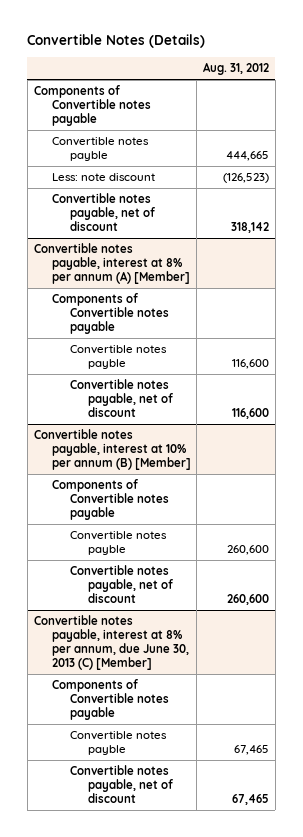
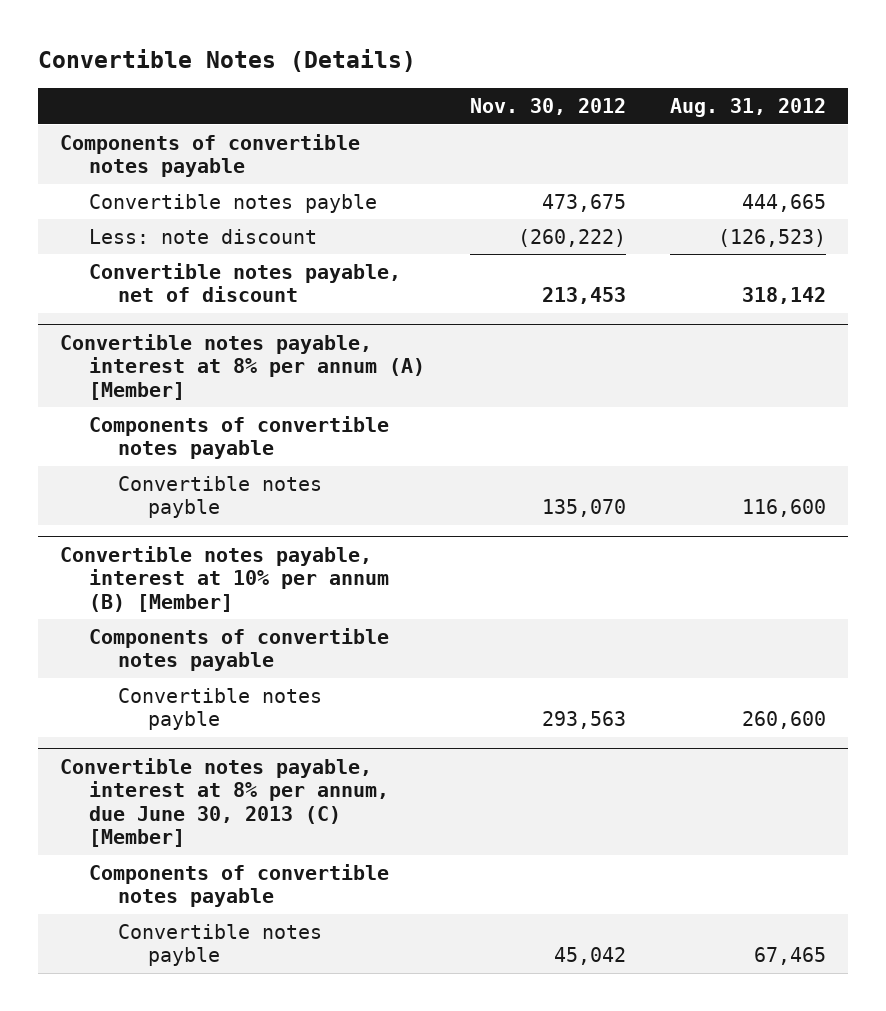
none -> [469,98,626,116] Nov. 30, 2012
[33,85,151,127] Components of Convertible notes payable -> [60,133,361,178] Components of convertible notes payable
[51,293,169,335] Components of Convertible notes payable -> [89,415,390,460] Components of convertible notes payable
[69,379,173,418] Convertible notes payable, net of discount -> none
[51,479,169,521] Components of Convertible notes payable -> [89,627,390,672] Components of convertible notes payable
[69,565,173,604] Convertible notes payable, net of discount -> none
[51,679,169,721] Components of Convertible notes payable -> [89,863,390,908] Components of convertible notes payable
[69,765,173,804] Convertible notes payable, net of discount -> none

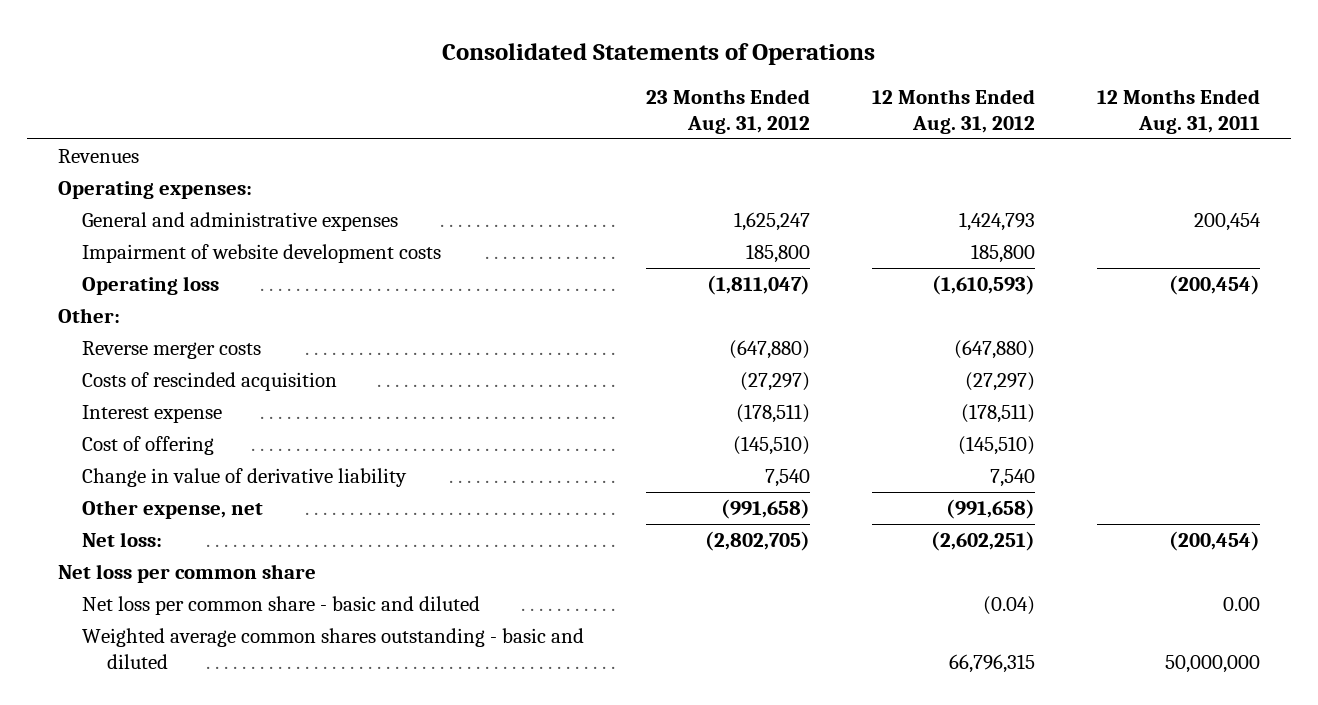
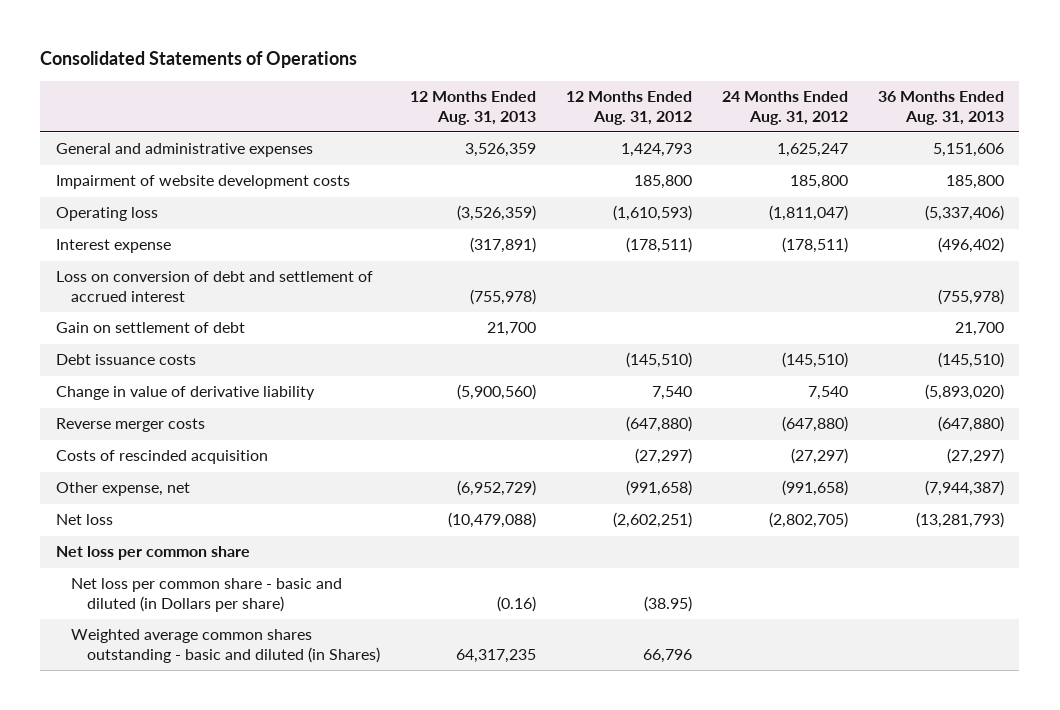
[646,89,811,135] 23 Months Ended Aug. 31, 2012 -> none
[1096,89,1260,135] 12 Months Ended Aug. 31, 2011 -> none
none -> [410,91,537,125] 12 Months Ended Aug. 31, 2013
none -> [722,91,849,125] 24 Months Ended Aug. 31, 2012
none -> [878,91,1005,125] 36 Months Ended Aug. 31, 2013
[57,149,139,164] Revenues -> none
[57,181,252,200] Operating expenses: -> none
[57,308,120,324] Other: -> none
none -> [55,271,373,303] Loss on conversion of debt and settlement of accrued interest
none -> [55,322,245,334] Gain on settlement of debt
[82,436,215,456] Cost of offering -> [55,354,196,366] Debt issuance costs
[82,341,262,360] Reverse merger costs -> [55,418,205,433] Reverse merger costs
[82,372,338,392] Costs of rescinded acquisition -> [55,450,268,465] Costs of rescinded acquisition
[82,532,163,548] Net loss: -> [55,514,113,526] Net loss
[82,596,481,616] Net loss per common share - basic and diluted -> [71,578,343,613] Net loss per common share - basic and diluted (in Dollars per share)
[982,596,1035,616] (0.04) -> [644,596,693,613] (38.95)
[82,628,585,670] Weighted average common shares outstanding - basic and diluted -> [71,629,380,664] Weighted average common shares outstanding - basic and diluted (in Shares)
[948,654,1035,674] 66,796,315 -> [643,649,693,664] 66,796

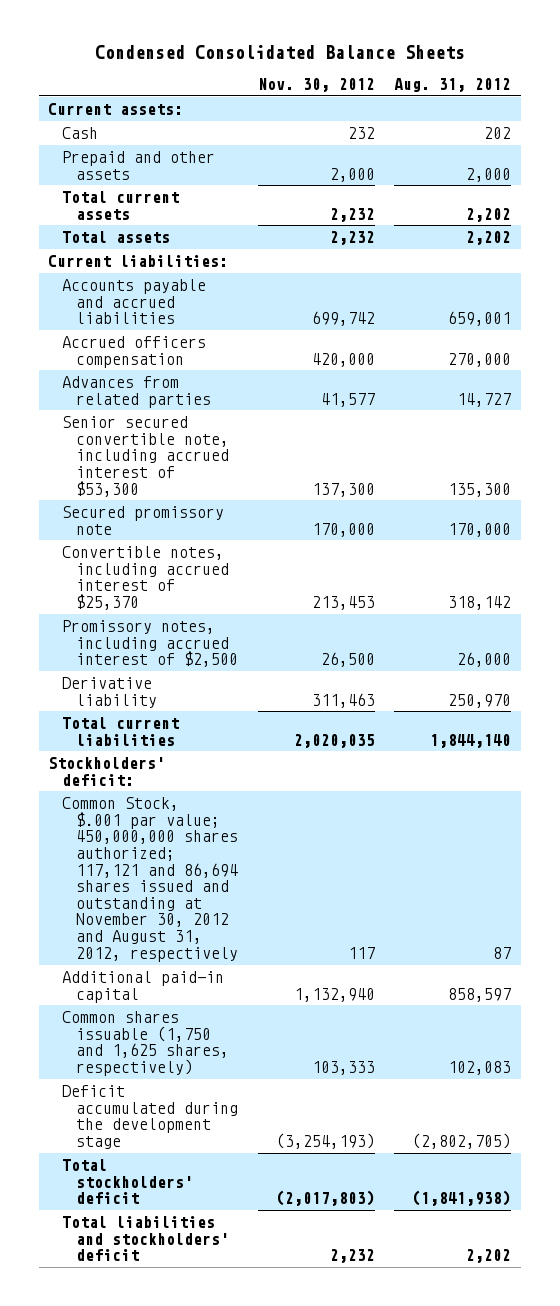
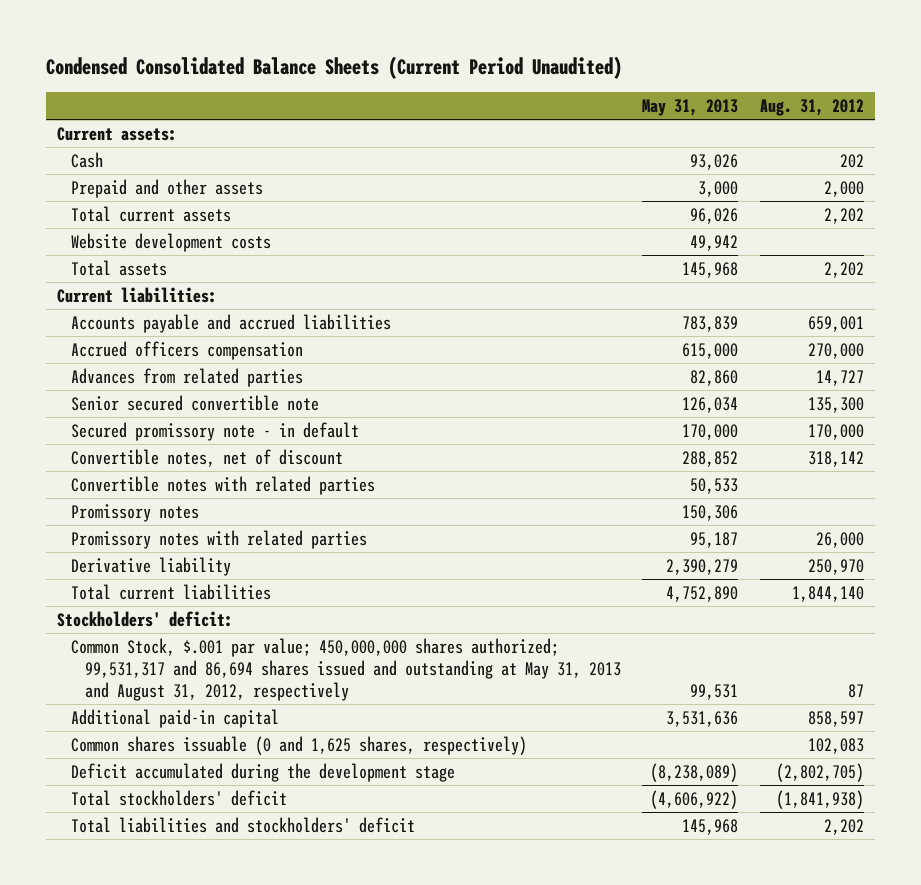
[94,44,465,59] Condensed Consolidated Balance Sheets -> [45,56,622,80] Condensed Consolidated Balance Sheets (Current Period Unaudited)
[257,77,375,92] Nov. 30, 2012 -> none
none -> [642,99,739,117] May 31, 2013
none -> [70,232,271,252] Website development costs
[62,619,239,668] Promissory notes, including accrued interest of $2,500 -> none
[62,415,230,497] Senior secured convertible note, including accrued interest of $53,300 -> [70,394,319,411] Senior secured convertible note
[62,505,225,535] Secured promissory note -> [70,421,359,441] Secured promissory note - in default
[62,545,230,610] Convertible notes, including accrued interest of $25,370 -> [70,448,343,467] Convertible notes, net of discount
none -> [70,475,375,495] Convertible notes with related parties
none -> [70,503,199,522] Promissory notes
none -> [70,529,367,549] Promissory notes with related parties
[62,796,239,962] Common Stock, $.001 par value; 450,000,000 shares authorized; 117,121 and 86,694 shares issued and outstanding at November 30, 2012 and August 31, 2012, respectively -> [70,637,621,701] Common Stock, $.001 par value; 450,000,000 shares authorized; 99,531,317 and 86,694 shares issued and outstanding at May 31, 2013 and August 31, 2012, respectively
[62,1010,230,1076] Common shares issuable (1,750 and 1,625 shares, respectively) -> [70,735,527,755] Common shares issuable (0 and 1,625 shares, respectively)

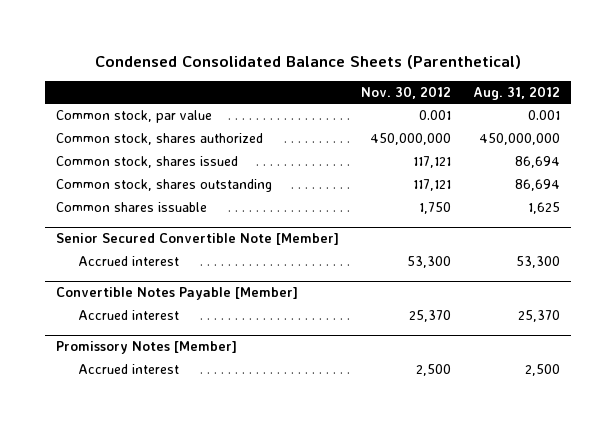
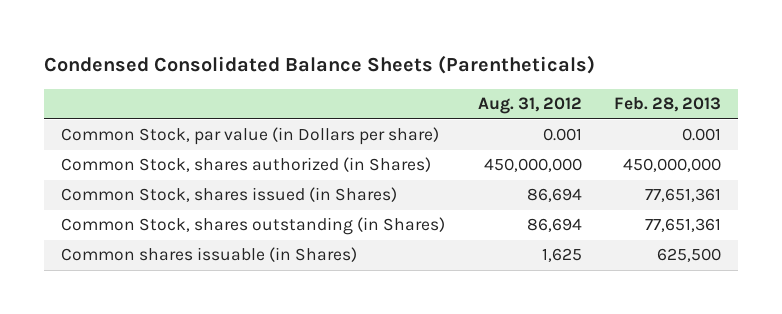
[95,54,522,69] Condensed Consolidated Balance Sheets (Parenthetical) -> [44,55,596,75] Condensed Consolidated Balance Sheets (Parentheticals)
[361,85,452,99] Nov. 30, 2012 -> none
none -> [614,97,722,113] Feb. 28, 2013
[55,233,339,246] Senior Secured Convertible Note [Member] -> none
[77,256,179,267] Accrued interest -> none
[55,287,298,301] Convertible Notes Payable [Member] -> none
[77,310,179,321] Accrued interest -> none
[55,341,237,355] Promissory Notes [Member] -> none
[77,364,179,375] Accrued interest -> none
[55,110,212,124] Common stock, par value -> [60,127,439,146] Common Stock, par value (in Dollars per share)
[55,133,263,146] Common stock, shares authorized -> [60,157,431,173] Common Stock, shares authorized (in Shares)
[55,156,238,169] Common stock, shares issued -> [60,187,397,203] Common Stock, shares issued (in Shares)
[55,179,272,193] Common stock, shares outstanding -> [60,217,445,236] Common Stock, shares outstanding (in Shares)
[55,202,207,213] Common shares issuable -> [60,247,357,263] Common shares issuable (in Shares)

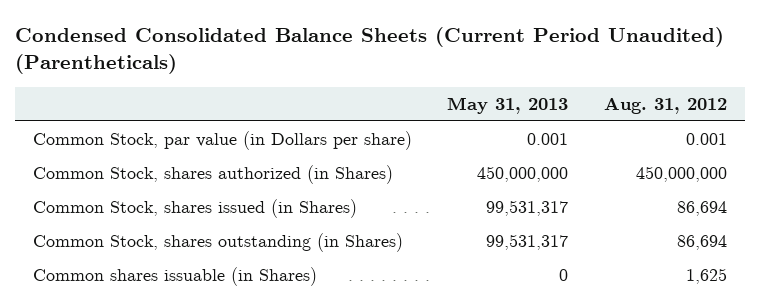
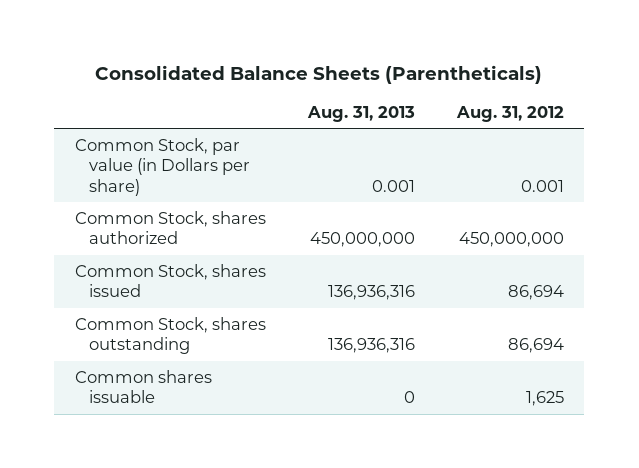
[14,27,724,75] Condensed Consolidated Balance Sheets (Current Period Unaudited) (Parentheticals) -> [95,64,543,84] Consolidated Balance Sheets (Parentheticals)
[447,97,569,115] May 31, 2013 -> none
none -> [306,105,415,122] Aug. 31, 2013
[32,164,393,184] Common Stock, shares authorized (in Shares) -> [75,210,267,245] Common Stock, shares authorized
[32,198,357,218] Common Stock, shares issued (in Shares) -> [75,263,267,298] Common Stock, shares issued
[32,232,403,252] Common Stock, shares outstanding (in Shares) -> [75,316,267,355] Common Stock, shares outstanding
[32,266,317,286] Common shares issuable (in Shares) -> [75,369,213,404] Common shares issuable

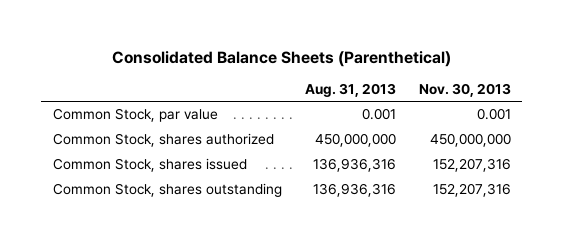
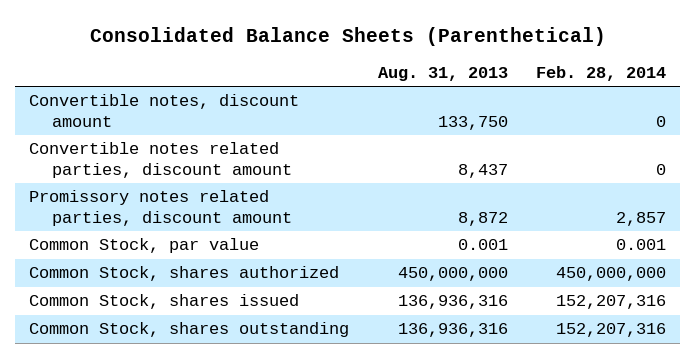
[418,82,511,97] Nov. 30, 2013 -> none
none -> [535,65,666,81] Feb. 28, 2014
none -> [29,94,300,127] Convertible notes, discount amount
none -> [29,142,293,178] Convertible notes related parties, discount amount
none -> [29,190,293,226] Promissory notes related parties, discount amount

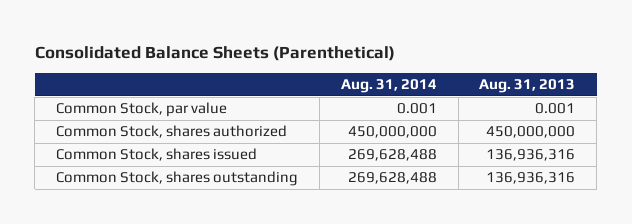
[535,65,666,81] Feb. 28, 2014 -> none
none -> [340,79,437,94] Aug. 31, 2014
[29,94,300,127] Convertible notes, discount amount -> none
[29,142,293,178] Convertible notes related parties, discount amount -> none
[29,190,293,226] Promissory notes related parties, discount amount -> none

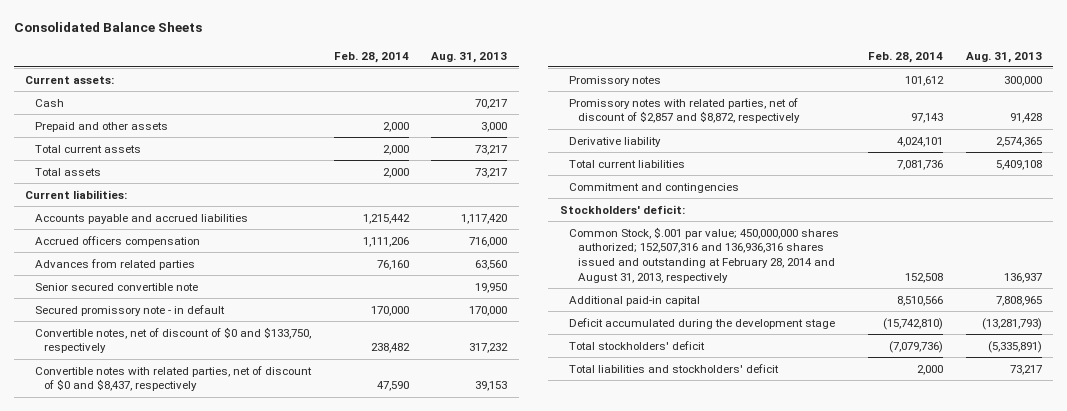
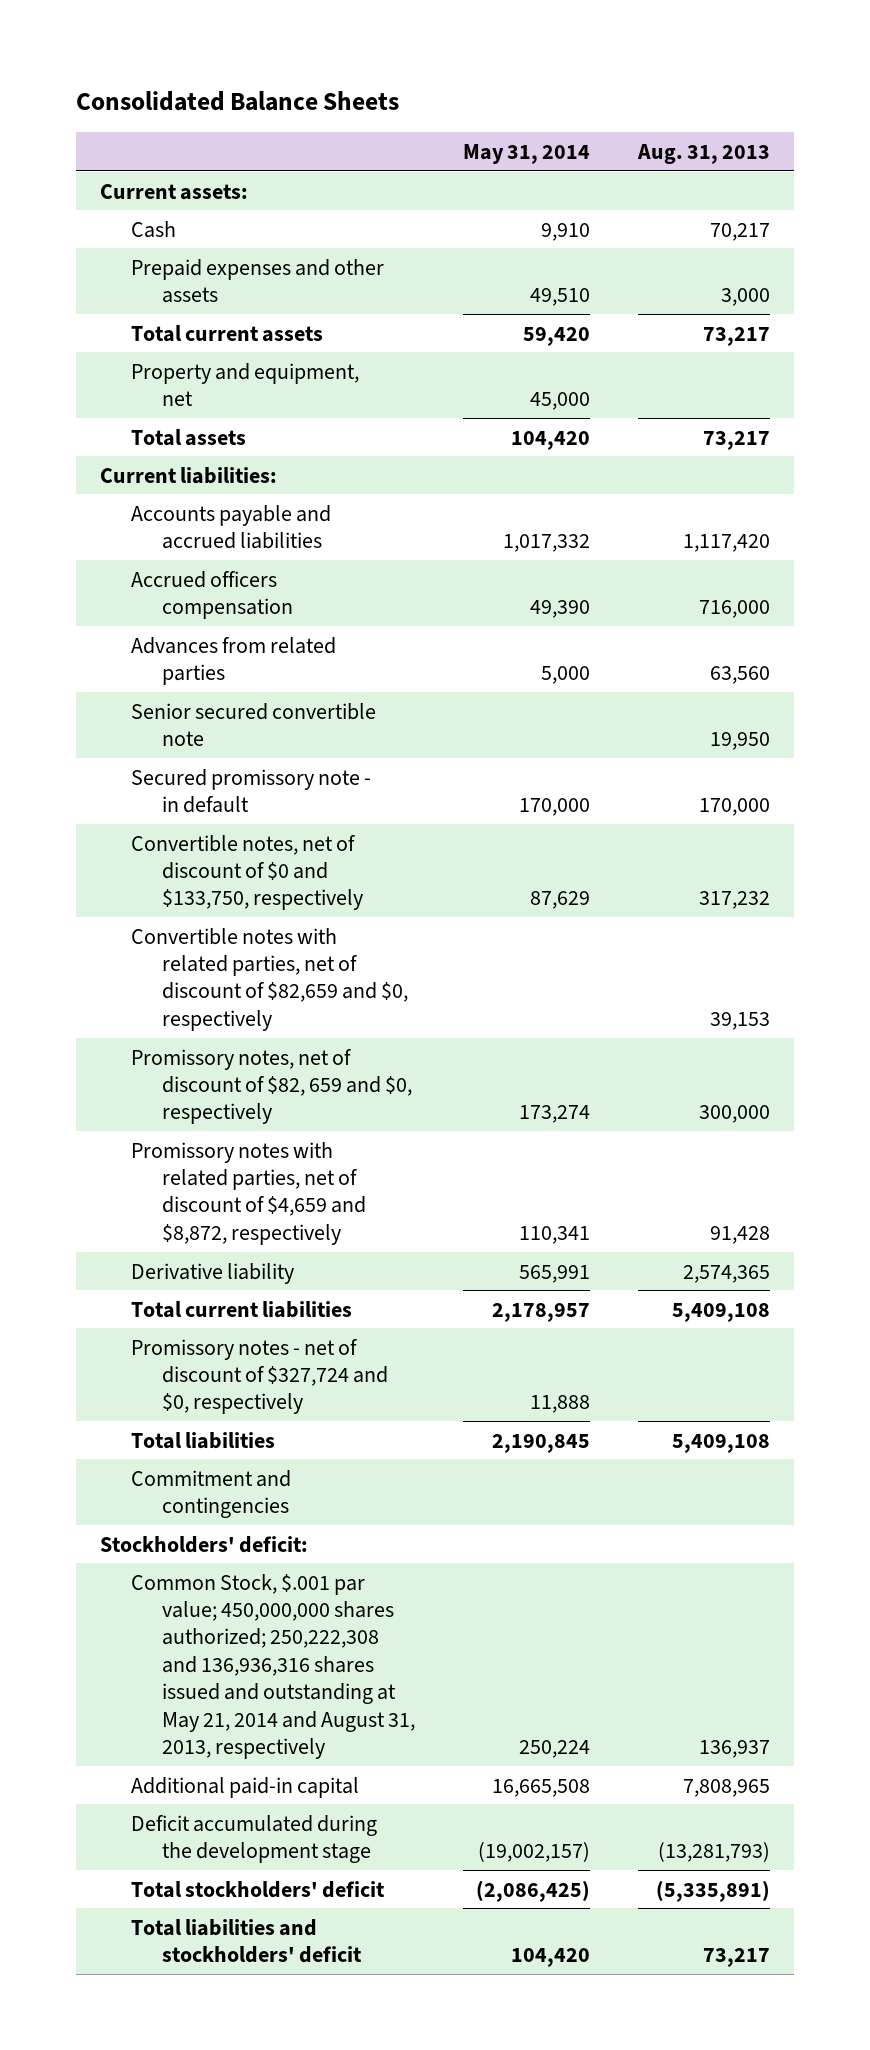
[333,51,409,63] Feb. 28, 2014 -> none
none -> [463,143,591,164] May 31, 2014
[34,121,168,132] Prepaid and other assets -> [131,258,385,303] Prepaid expenses and other assets
none -> [131,362,360,406] Property and equipment, net
[34,365,312,392] Convertible notes with related parties, net of discount of $0 and $8,437, respectively -> [131,927,409,1031] Convertible notes with related parties, net of discount of $82,659 and $0, respectively
[568,75,661,86] Promissory notes -> [131,1048,413,1125] Promissory notes, net of discount of $82, 659 and $0, respectively
[568,97,800,124] Promissory notes with related parties, net of discount of $2,857 and $8,872, respectively -> [131,1141,367,1245] Promissory notes with related parties, net of discount of $4,659 and $8,872, respectively
none -> [131,1338,389,1415] Promissory notes - net of discount of $327,724 and $0, respectively
none -> [131,1431,276,1449] Total liabilities
[568,226,839,283] Common Stock, $.001 par value; 450,000,000 shares authorized; 152,507,316 and 136,936,316 shares issued and outstanding at February 28, 2014 and August 31, 2013, respectively -> [131,1573,416,1760] Common Stock, $.001 par value; 450,000,000 shares authorized; 250,222,308 and 136,936,316 shares issued and outstanding at May 21, 2014 and August 31, 2013, respectively

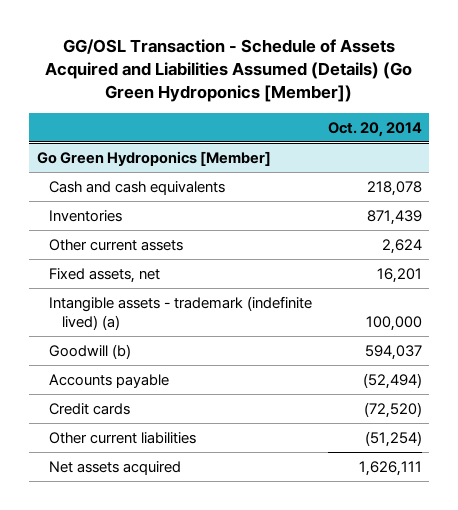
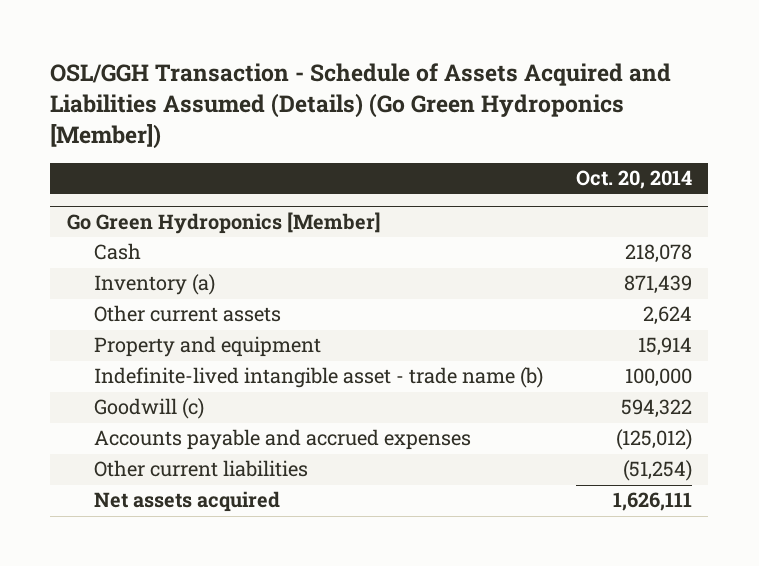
[45,38,413,102] GG/OSL Transaction - Schedule of Assets Acquired and Liabilities Assumed (Details) (Go Green Hydroponics [Member]) -> [50,63,672,149] OSL/GGH Transaction - Schedule of Assets Acquired and Liabilities Assumed (Details) (Go Green Hydroponics [Member])
[49,180,226,195] Cash and cash equivalents -> [94,243,142,261] Cash
[49,209,123,222] Inventories -> [94,274,216,296] Inventory (a)
[49,267,161,283] Fixed assets, net -> none
[49,402,131,415] Credit cards -> none
none -> [94,336,322,358] Property and equipment
[49,295,313,330] Intangible assets - trademark (indefinite lived) (a) -> [94,367,544,389] Indefinite-lived intangible asset - trade name (b)
[49,343,132,359] Goodwill (b) -> [94,398,205,420] Goodwill (c)
[364,344,422,360] 594,037 -> [621,399,693,419] 594,322
[49,373,170,388] Accounts payable -> [94,429,472,451] Accounts payable and accrued expenses
[362,372,422,389] (52,494) -> [616,429,693,451] (125,012)

